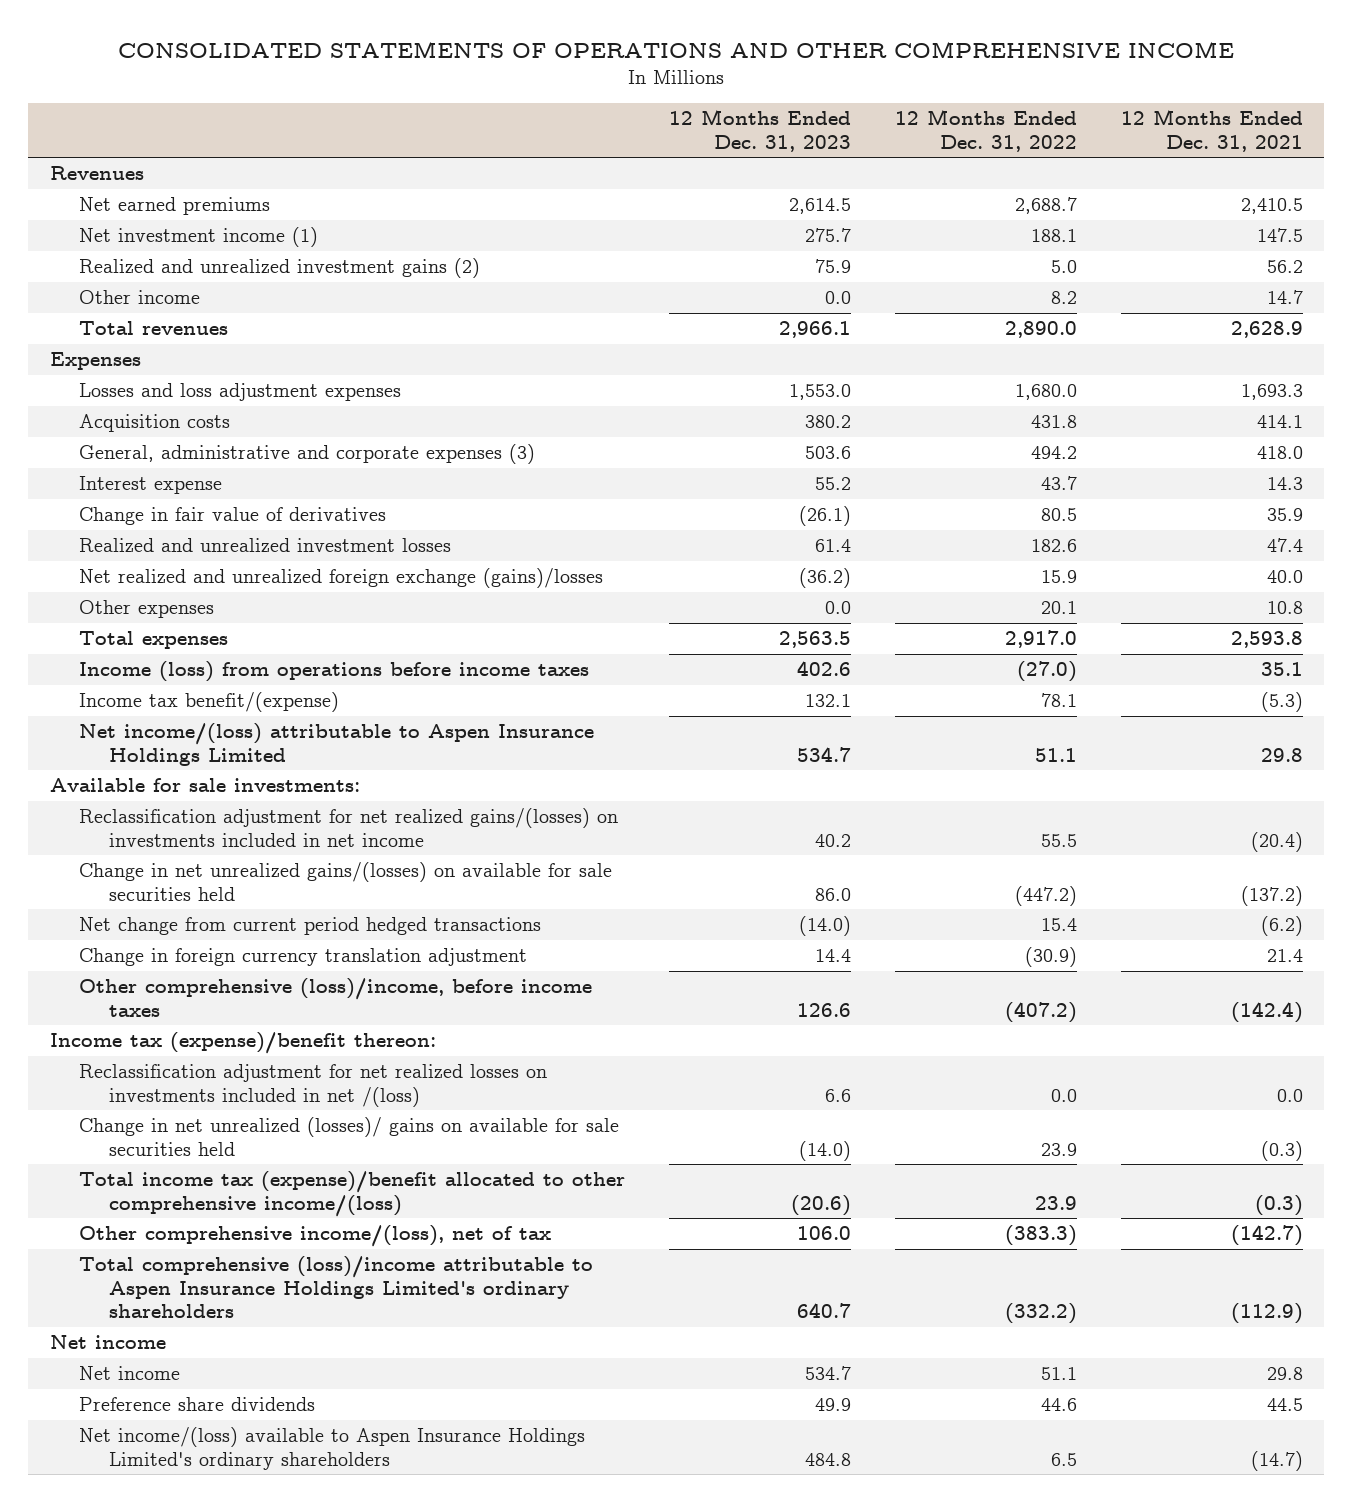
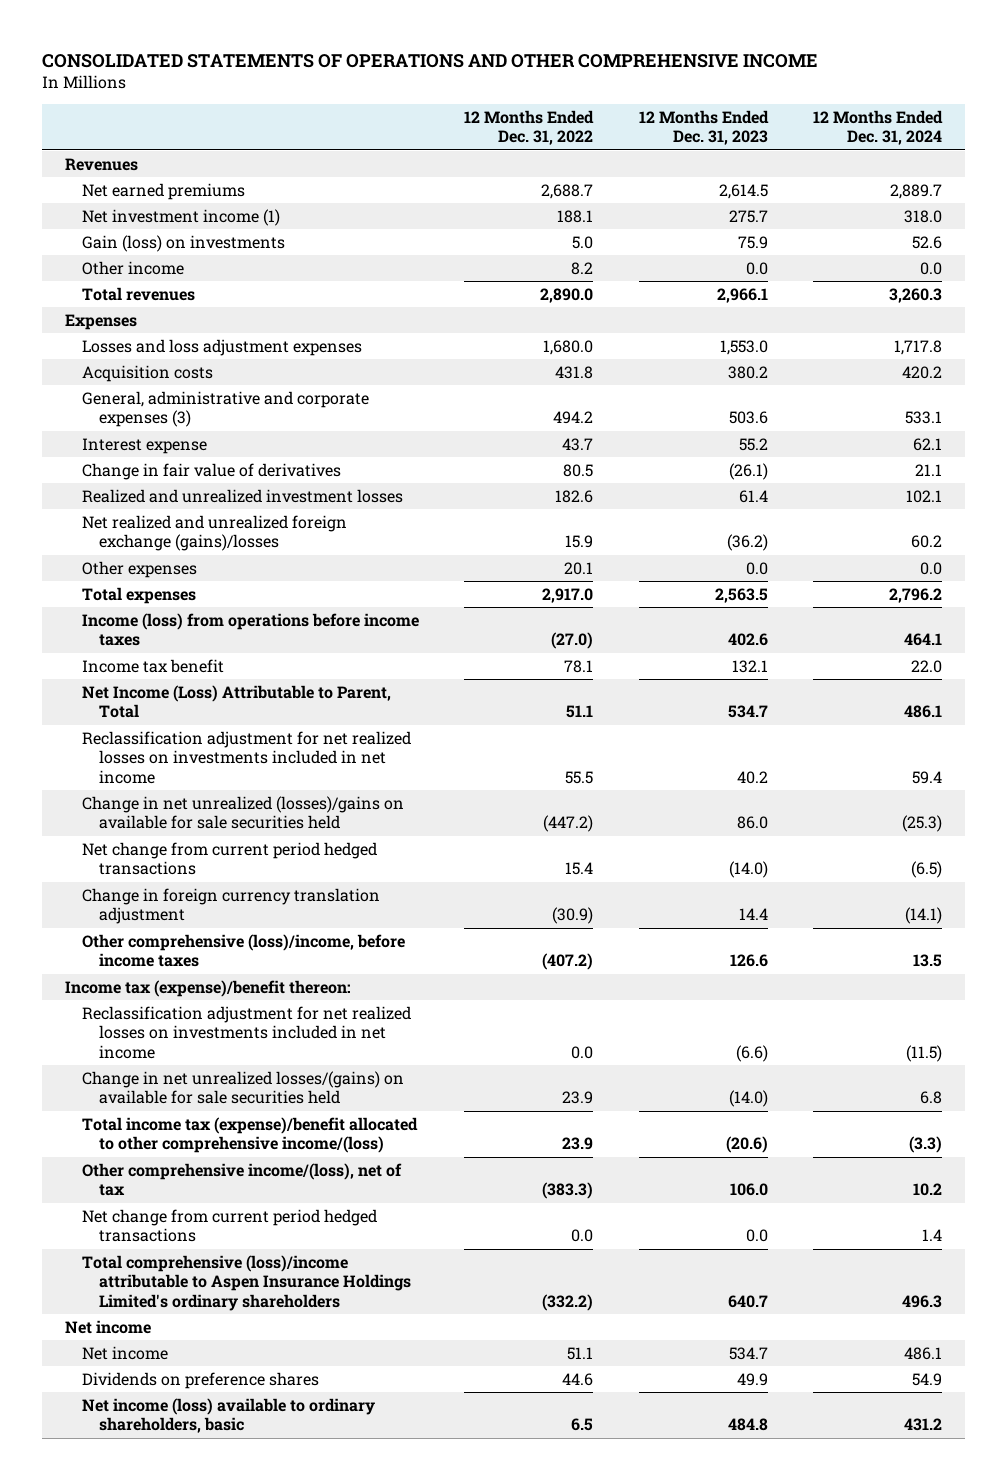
[1120,109,1303,152] 12 Months Ended Dec. 31, 2021 -> none
none -> [812,109,943,146] 12 Months Ended Dec. 31, 2024
[79,258,481,279] Realized and unrealized investment gains (2) -> [81,234,285,252] Gain (loss) on investments
[49,778,360,793] Available for sale investments: -> none
[79,692,340,713] Income tax benefit/(expense) -> [81,658,224,673] Income tax benefit
[79,723,595,766] Net income/(loss) attributable to Aspen Insurance Holdings Limited -> [81,684,391,719] Net Income (Loss) Attributable to Parent, Total
[79,808,619,847] Reclassification adjustment for net realized gains/(losses) on investments included in net income -> [81,730,411,784] Reclassification adjustment for net realized losses on investments included in net income
[79,862,613,901] Change in net unrealized gains/(losses) on available for sale securities held -> [81,795,404,830] Change in net unrealized (losses)/gains on available for sale securities held
[79,1064,548,1107] Reclassification adjustment for net realized losses on investments included in net /(loss) -> [81,1005,411,1059] Reclassification adjustment for net realized losses on investments included in net income
[824,1088,851,1102] 6.6 -> [735,1044,768,1062] (6.6)
[79,1117,620,1156] Change in net unrealized (losses)/ gains on available for sale securities held -> [81,1070,404,1105] Change in net unrealized losses/(gains) on available for sale securities held
none -> [81,1208,377,1243] Net change from current period hedged transactions
[79,1397,316,1412] Preference share dividends -> [81,1371,319,1389] Dividends on preference shares
[79,1427,586,1470] Net income/(loss) available to Aspen Insurance Holdings Limited's ordinary shareholders -> [81,1397,375,1434] Net income (loss) available to ordinary shareholders, basic

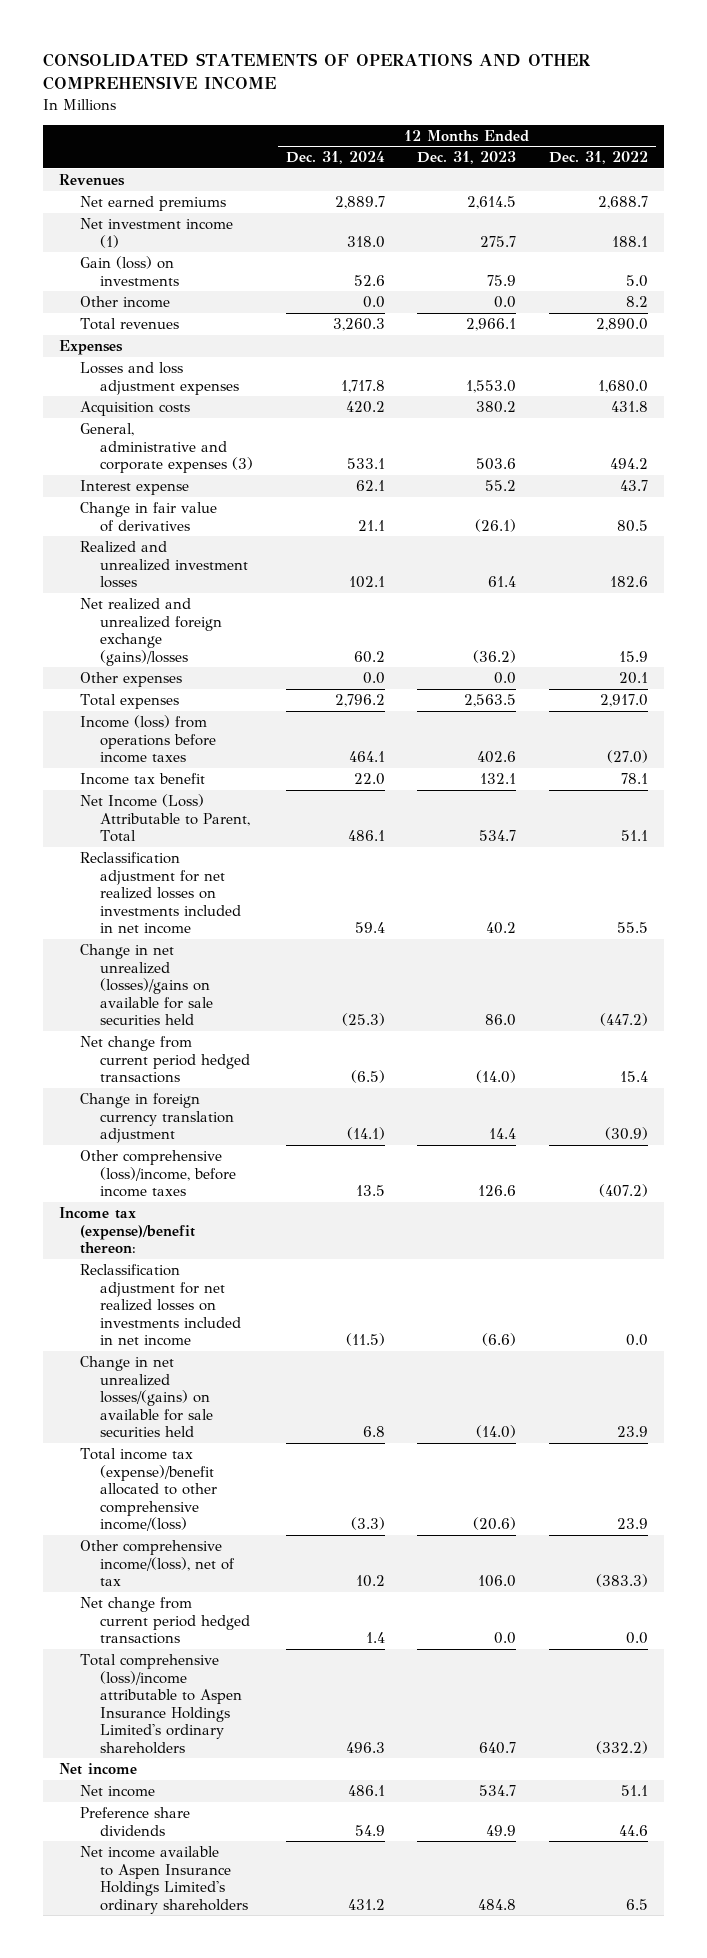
[81,1371,319,1389] Dividends on preference shares -> [79,1806,190,1836] Preference share dividends
[81,1397,375,1434] Net income (loss) available to ordinary shareholders, basic -> [79,1845,249,1914] Net income available to Aspen Insurance Holdings Limited's ordinary shareholders

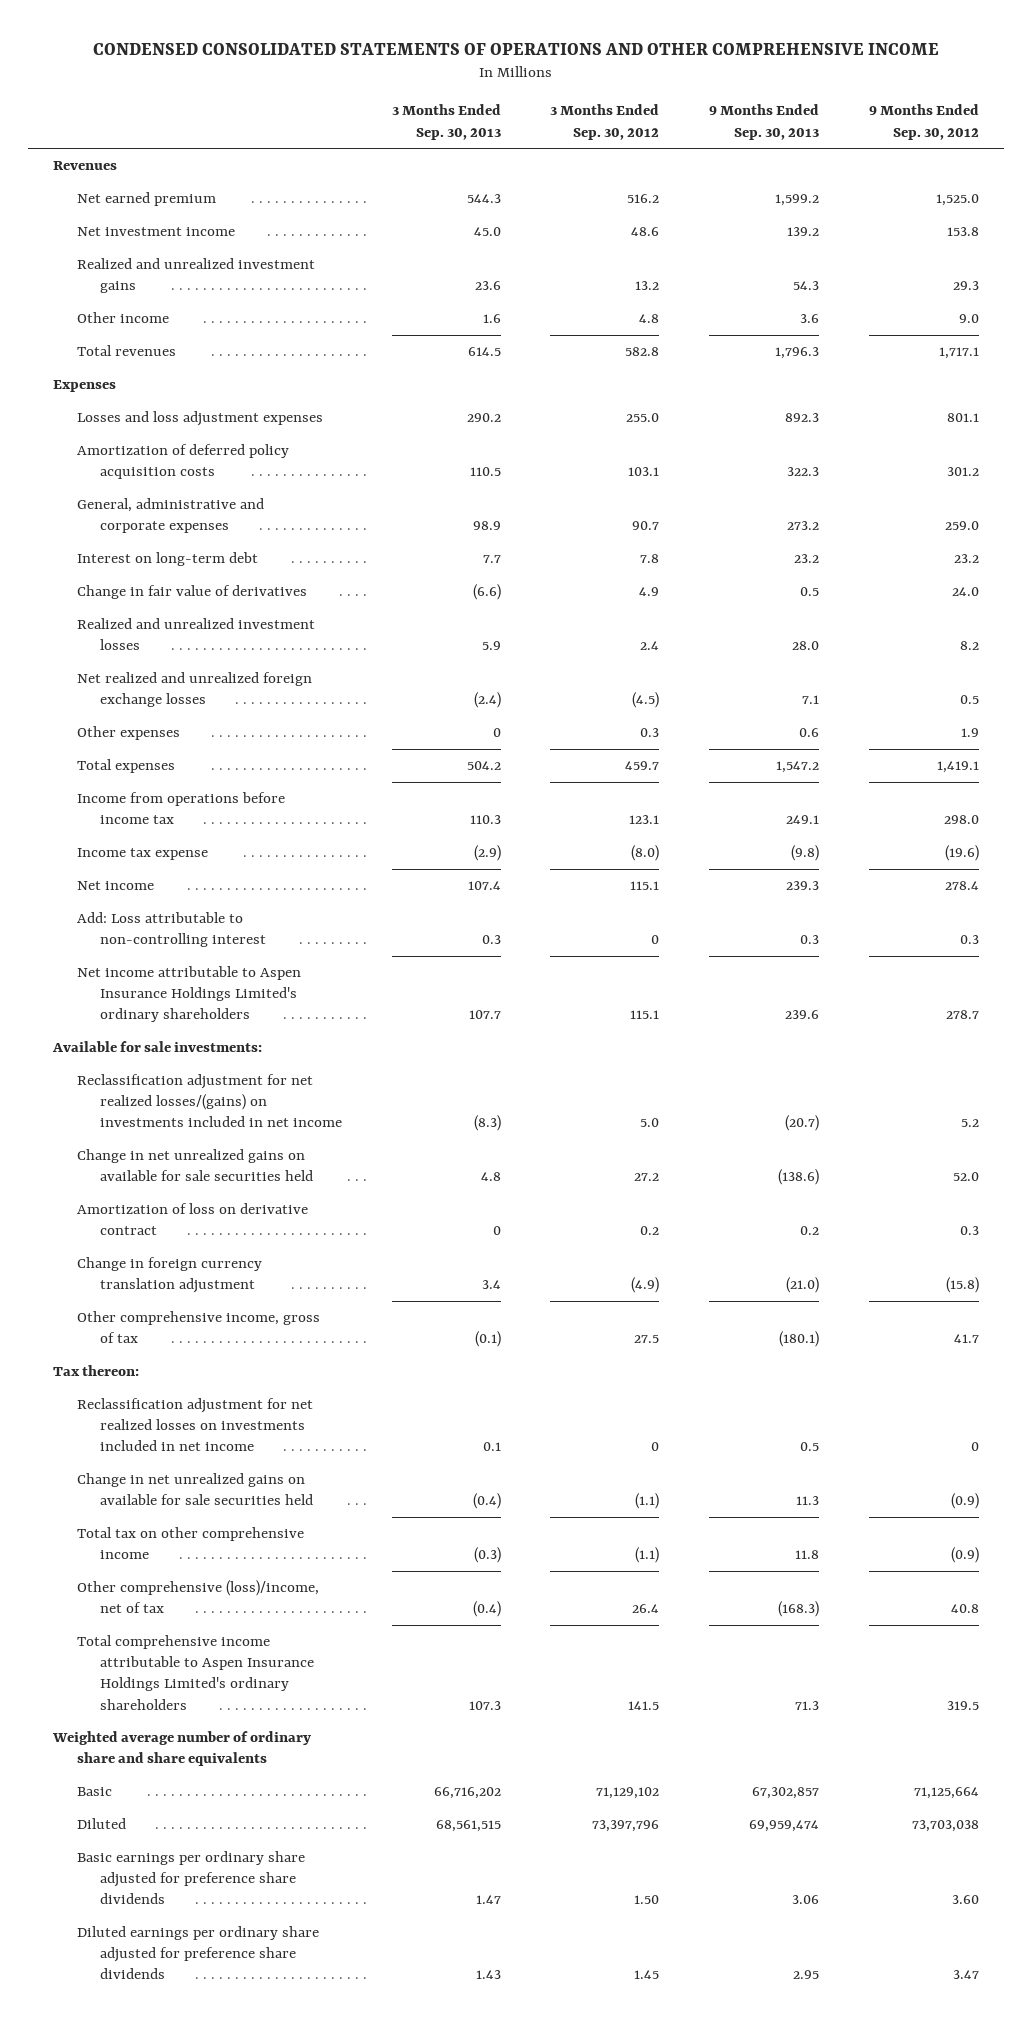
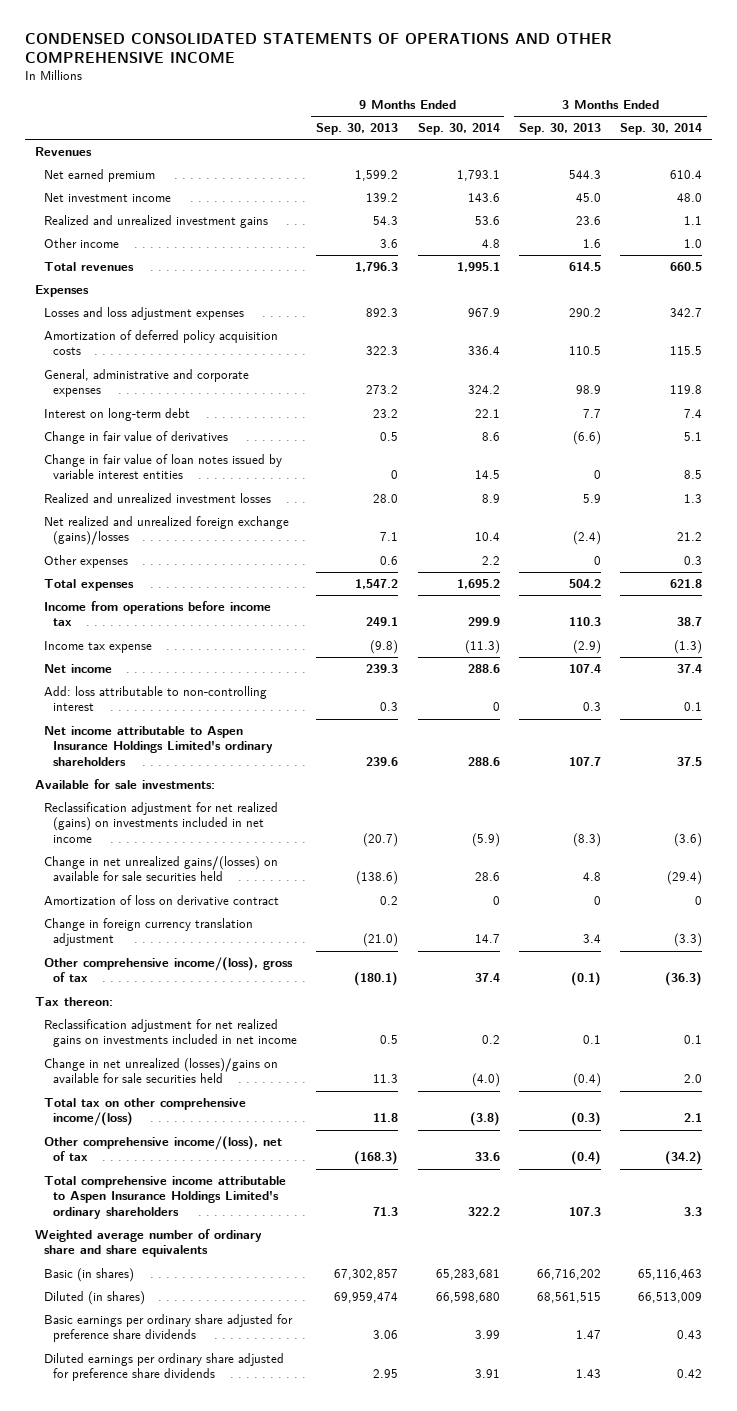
[550,104,660,140] 3 Months Ended Sep. 30, 2012 -> none
[868,104,979,140] 9 Months Ended Sep. 30, 2012 -> none
none -> [417,123,500,136] Sep. 30, 2014
none -> [620,123,703,136] Sep. 30, 2014
none -> [43,454,282,480] Change in fair value of loan notes issued by variable interest entities
[76,672,312,708] Net realized and unrealized foreign exchange losses -> [43,516,289,546] Net realized and unrealized foreign exchange (gains)/losses
[76,912,266,948] Add: Loss attributable to non-controlling interest -> [43,686,267,712] Add: loss attributable to non-controlling interest
[76,1074,342,1128] Reclassification adjustment for net realized losses/(gains) on investments included in net income -> [43,802,278,843] Reclassification adjustment for net realized (gains) on investments included in net income
[76,1149,313,1182] Change in net unrealized gains on available for sale securities held -> [43,856,278,882] Change in net unrealized gains/(losses) on available for sale securities held
[76,1311,320,1344] Other comprehensive income, gross of tax -> [43,957,293,983] Other comprehensive income/(loss), gross of tax
[76,1398,313,1452] Reclassification adjustment for net realized losses on investments included in net income -> [43,1019,297,1048] Reclassification adjustment for net realized gains on investments included in net income
[76,1473,313,1506] Change in net unrealized gains on available for sale securities held -> [43,1058,278,1084] Change in net unrealized (losses)/gains on available for sale securities held
[76,1527,304,1560] Total tax on other comprehensive income -> [43,1098,246,1127] Total tax on other comprehensive income/(loss)
[76,1580,319,1614] Other comprehensive (loss)/income, net of tax -> [43,1136,282,1162] Other comprehensive income/(loss), net of tax
[76,1787,112,1797] Basic -> [43,1268,134,1283] Basic (in shares)
[76,1818,126,1830] Diluted -> [43,1291,145,1306] Diluted (in shares)

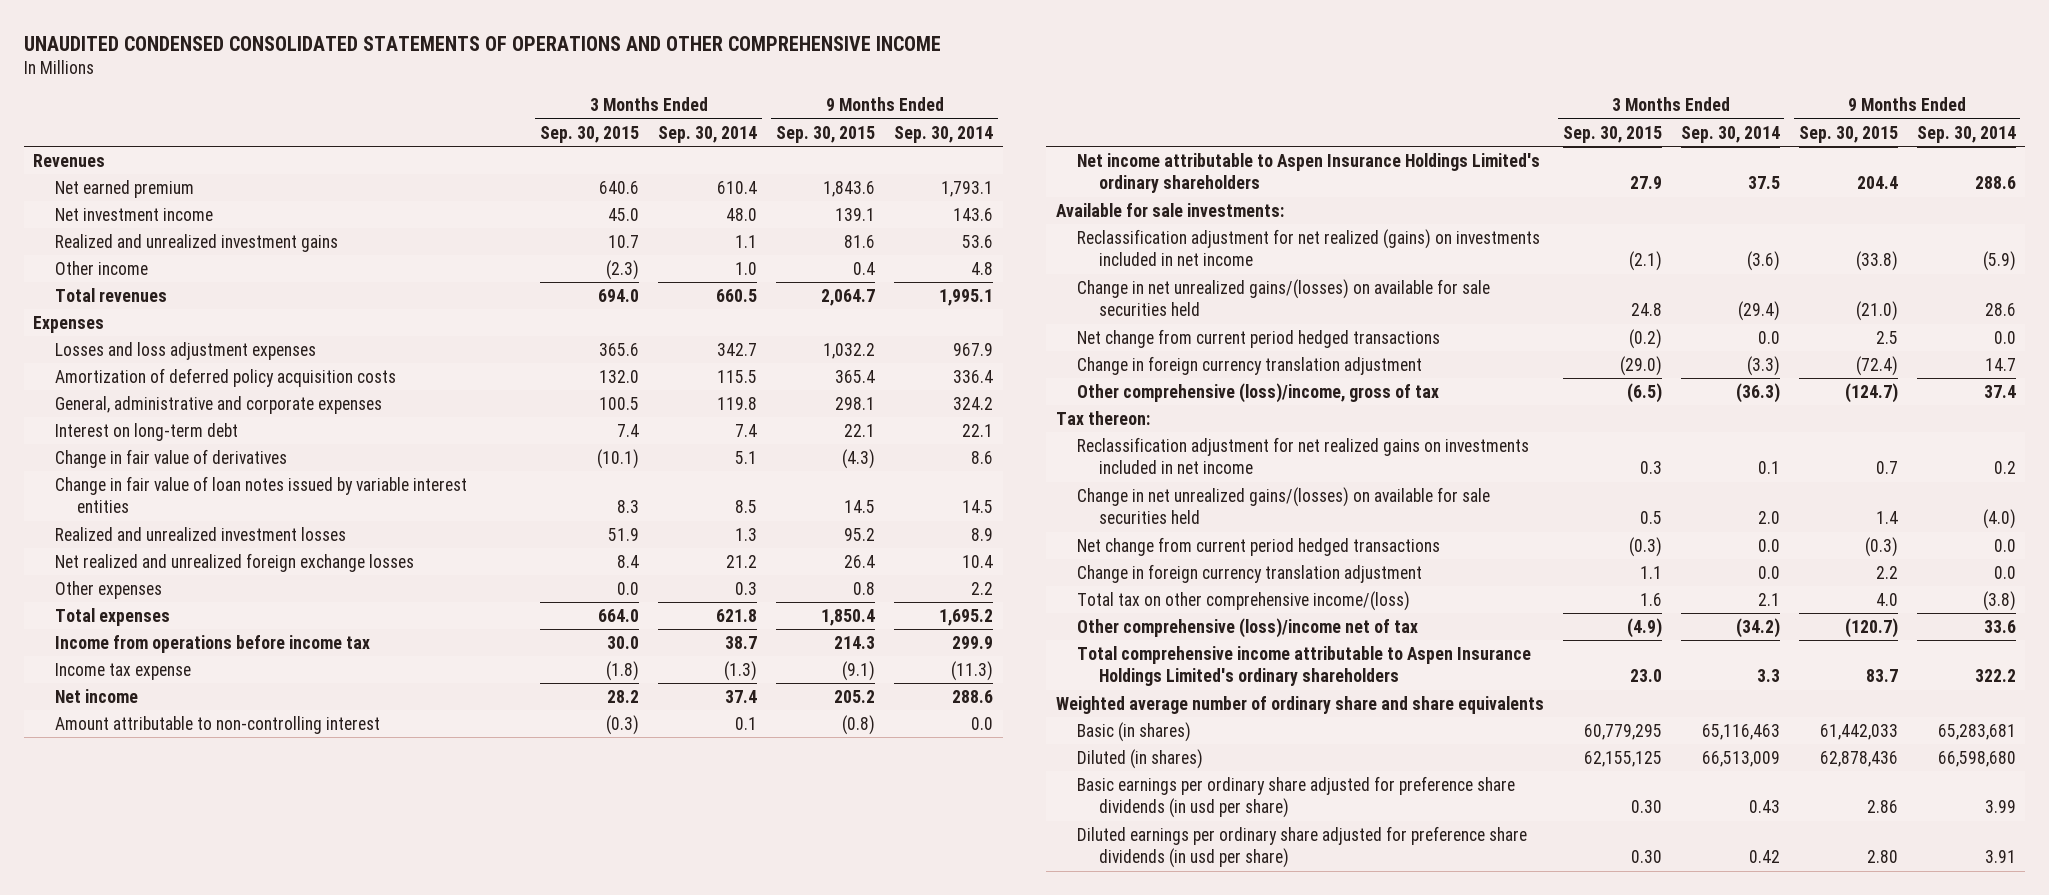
[24,33,612,65] CONDENSED CONSOLIDATED STATEMENTS OF OPERATIONS AND OTHER COMPREHENSIVE INCOME -> [23,35,941,51] UNAUDITED CONDENSED CONSOLIDATED STATEMENTS OF OPERATIONS AND OTHER COMPREHENSIVE INCOME
[316,123,399,136] Sep. 30, 2013 -> none
[518,123,601,136] Sep. 30, 2013 -> none
none -> [540,125,640,143] Sep. 30, 2015
none -> [776,125,876,143] Sep. 30, 2015
[43,516,289,546] Net realized and unrealized foreign exchange (gains)/losses -> [54,552,414,572] Net realized and unrealized foreign exchange losses
[43,686,267,712] Add: loss attributable to non-controlling interest -> [54,715,380,734] Amount attributable to non-controlling interest
[492,702,500,712] 0 -> [971,716,994,730] 0.0
[43,895,279,906] Amortization of loss on derivative contract -> none
none -> [1077,328,1441,348] Net change from current period hedged transactions
[43,957,293,983] Other comprehensive income/(loss), gross of tax -> [1077,382,1440,403] Other comprehensive (loss)/income, gross of tax
[43,1058,278,1084] Change in net unrealized (losses)/gains on available for sale securities held -> [1077,486,1491,525] Change in net unrealized gains/(losses) on available for sale securities held
none -> [1077,536,1441,556] Net change from current period hedged transactions
none -> [1077,563,1423,583] Change in foreign currency translation adjustment
[43,1136,282,1162] Other comprehensive income/(loss), net of tax -> [1077,617,1419,638] Other comprehensive (loss)/income net of tax
[43,1314,293,1343] Basic earnings per ordinary share adjusted for preference share dividends -> [1077,775,1516,819] Basic earnings per ordinary share adjusted for preference share dividends (in usd per share)
[43,1353,284,1382] Diluted earnings per ordinary share adjusted for preference share dividends -> [1077,825,1528,869] Diluted earnings per ordinary share adjusted for preference share dividends (in usd per share)

